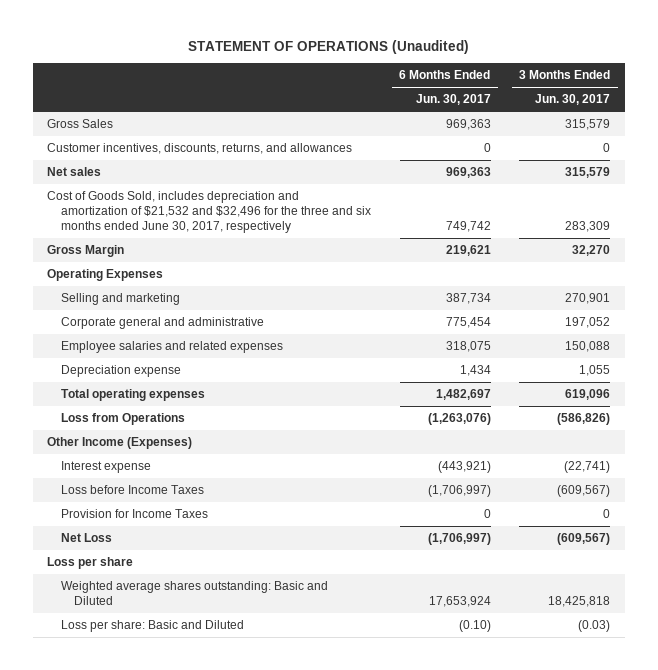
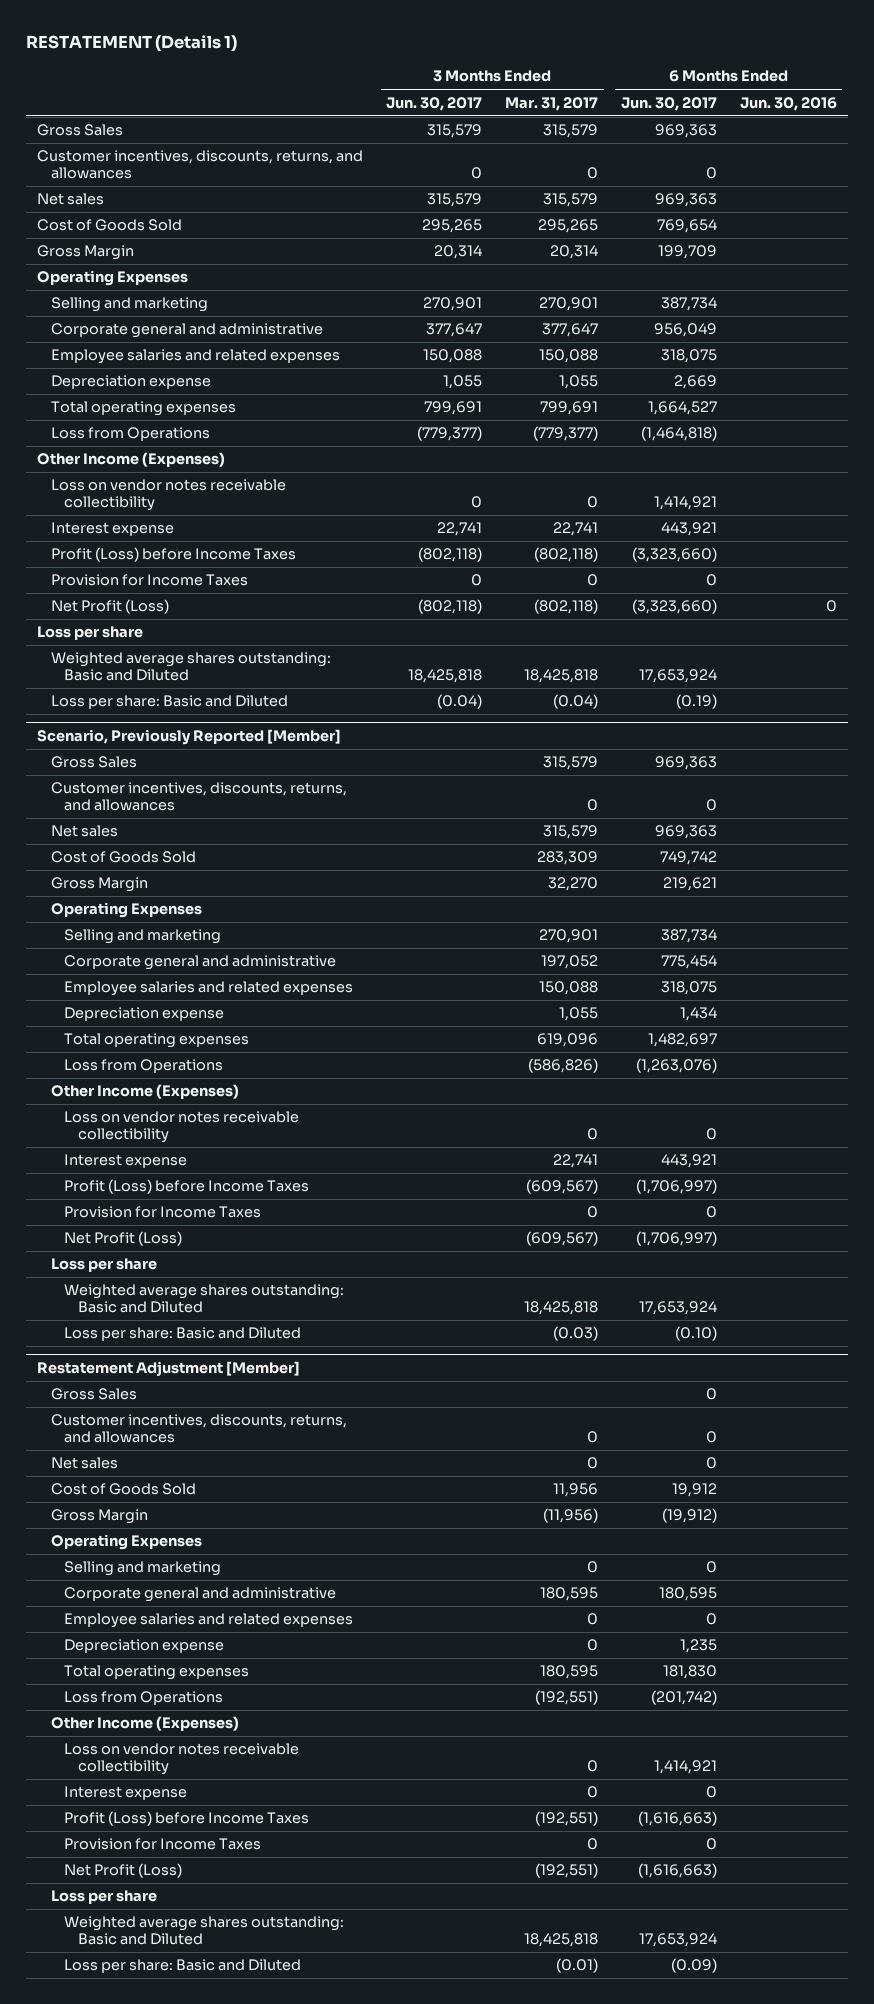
[187,40,469,55] STATEMENT OF OPERATIONS (Unaudited) -> [26,35,238,53] RESTATEMENT (Details 1)
none -> [505,96,599,111] Mar. 31, 2017
none -> [739,96,837,111] Jun. 30, 2016
[47,191,371,233] Cost of Goods Sold, includes depreciation and amortization of $21,532 and $32,496 for the three and six months ended June 30, 2017, respectively -> none
none -> [37,219,183,232] Cost of Goods Sold
[445,245,491,257] 219,621 -> [657,245,717,260] 199,709
[572,245,611,257] 32,270 -> [434,245,483,260] 20,314
[445,317,491,329] 775,454 -> [653,323,717,338] 956,049
[565,317,611,329] 197,052 -> [426,323,483,338] 377,647
[459,365,491,377] 1,434 -> [673,375,717,390] 2,669
[435,389,491,401] 1,482,697 -> [647,401,717,416] 1,664,527
[565,389,611,401] 619,096 -> [424,401,483,416] 799,691
[427,413,491,426] (1,263,076) -> [640,426,717,442] (1,464,818)
[557,413,611,426] (586,826) -> [417,426,483,442] (779,377)
none -> [50,479,286,512] Loss on vendor notes receivable collectibility
[437,461,491,474] (443,921) -> [660,522,717,537] 443,921
[564,461,611,474] (22,741) -> [437,522,483,537] 22,741
[60,485,204,495] Loss before Income Taxes -> [50,547,296,563] Profit (Loss) before Income Taxes
[427,485,491,498] (1,706,997) -> [631,547,717,563] (3,323,660)
[557,485,611,498] (609,567) -> [418,547,483,563] (802,118)
[60,533,112,543] Net Loss -> [50,599,169,615] Net Profit (Loss)
[427,533,491,546] (1,706,997) -> [631,599,717,615] (3,323,660)
[557,533,611,546] (609,567) -> [418,599,483,615] (802,118)
[458,620,491,633] (0.10) -> [675,694,717,710] (0.19)
[578,620,611,633] (0.03) -> [437,694,483,710] (0.04)
none -> [37,728,342,745] Scenario, Previously Reported [Member]
none -> [50,756,137,769] Gross Sales
none -> [50,782,347,812] Customer incentives, discounts, returns, and allowances
none -> [50,825,118,838] Net sales
none -> [50,851,196,864] Cost of Goods Sold
none -> [50,877,148,893] Gross Margin
none -> [50,902,202,919] Operating Expenses
none -> [64,929,222,945] Selling and marketing
none -> [64,955,337,971] Corporate general and administrative
none -> [64,981,354,997] Employee salaries and related expenses
none -> [64,1007,225,1022] Depreciation expense
none -> [64,1033,250,1049] Total operating expenses
none -> [64,1059,224,1074] Loss from Operations
none -> [50,1084,239,1100] Other Income (Expenses)
none -> [64,1111,300,1144] Loss on vendor notes receivable collectibility
none -> [64,1154,188,1169] Interest expense
none -> [64,1179,310,1195] Profit (Loss) before Income Taxes
none -> [64,1206,262,1219] Provision for Income Taxes
none -> [64,1231,183,1247] Net Profit (Loss)
none -> [50,1258,157,1273] Loss per share
none -> [64,1284,345,1314] Weighted average shares outstanding: Basic and Diluted
none -> [64,1327,302,1342] Loss per share: Basic and Diluted
none -> [37,1360,301,1376] Restatement Adjustment [Member]
none -> [50,1388,137,1401] Gross Sales
none -> [50,1414,347,1444] Customer incentives, discounts, returns, and allowances
none -> [50,1457,118,1470] Net sales
none -> [50,1483,196,1496] Cost of Goods Sold
none -> [50,1509,148,1525] Gross Margin
none -> [50,1534,202,1551] Operating Expenses
none -> [64,1561,222,1577] Selling and marketing
none -> [64,1587,337,1603] Corporate general and administrative
none -> [64,1613,354,1629] Employee salaries and related expenses
none -> [64,1639,225,1654] Depreciation expense
none -> [64,1665,250,1681] Total operating expenses
none -> [64,1691,224,1706] Loss from Operations
none -> [50,1716,239,1732] Other Income (Expenses)
none -> [64,1743,300,1776] Loss on vendor notes receivable collectibility
none -> [64,1786,188,1801] Interest expense
none -> [64,1811,310,1827] Profit (Loss) before Income Taxes
none -> [64,1838,262,1851] Provision for Income Taxes
none -> [64,1863,183,1879] Net Profit (Loss)
none -> [50,1890,157,1905] Loss per share
none -> [64,1916,345,1946] Weighted average shares outstanding: Basic and Diluted
none -> [64,1959,302,1974] Loss per share: Basic and Diluted

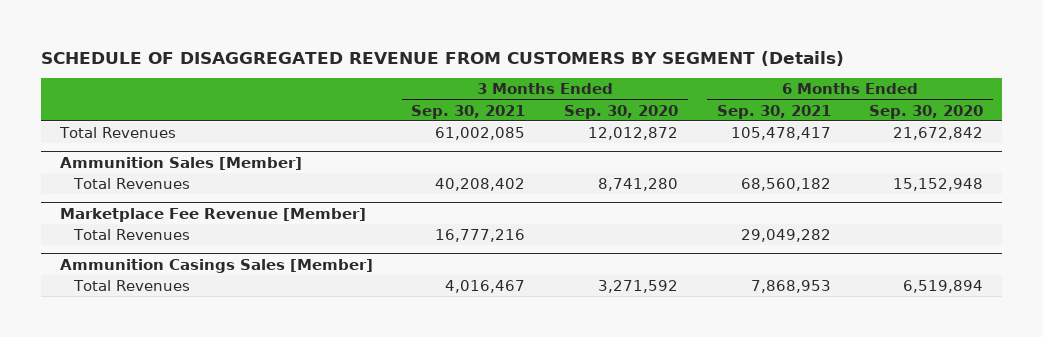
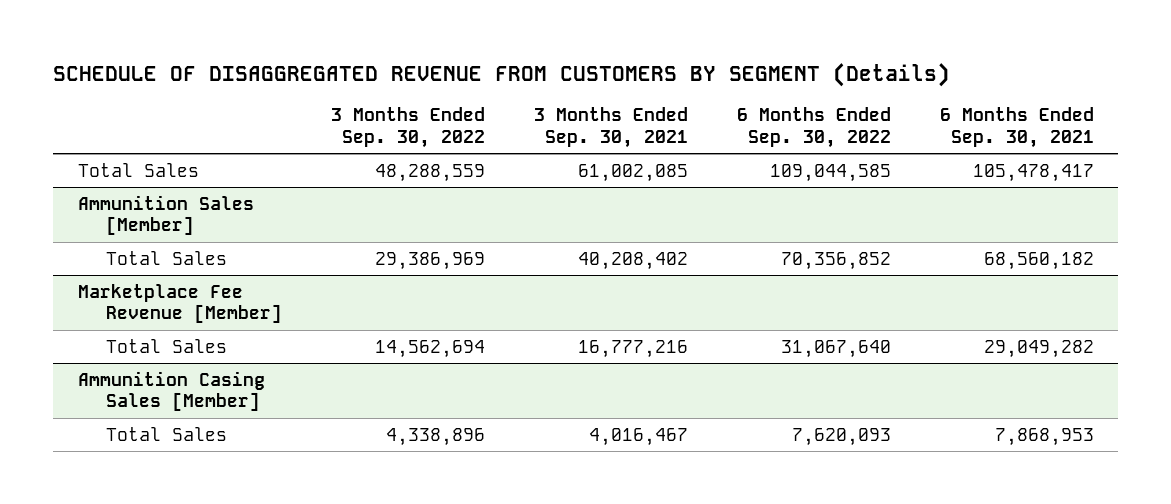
[563,104,678,119] Sep. 30, 2020 -> none
[869,104,984,119] Sep. 30, 2020 -> none
none -> [330,107,485,148] 3 Months Ended Sep. 30, 2022
none -> [736,107,891,148] 6 Months Ended Sep. 30, 2022
[58,126,176,138] Total Revenues -> [77,162,199,177] Total Sales
[72,177,190,189] Total Revenues -> [105,250,227,265] Total Sales
[72,228,190,240] Total Revenues -> [105,338,227,353] Total Sales
[59,258,373,273] Ammunition Casings Sales [Member] -> [77,370,265,412] Ammunition Casing Sales [Member]
[72,279,190,291] Total Revenues -> [105,426,227,441] Total Sales

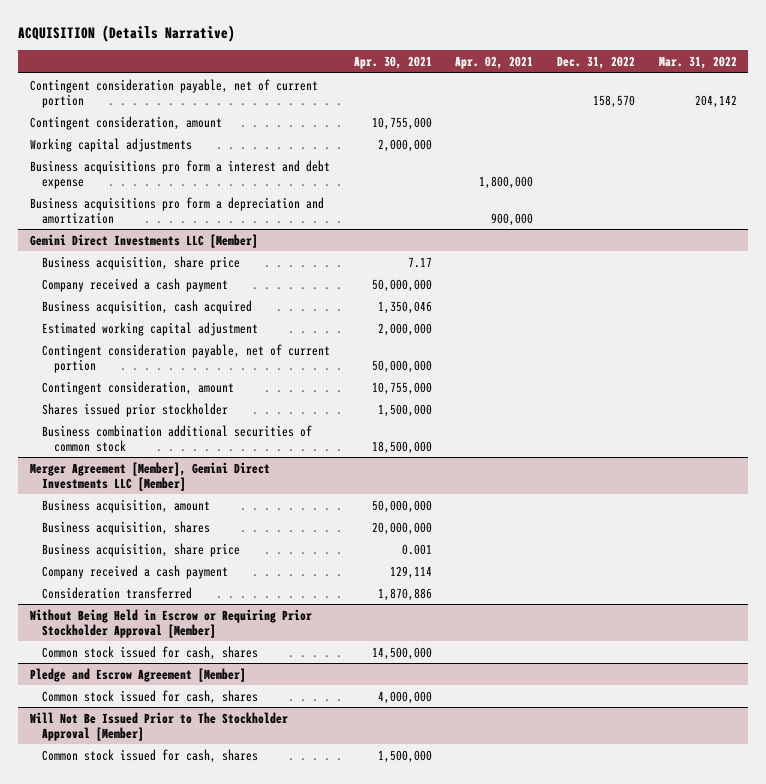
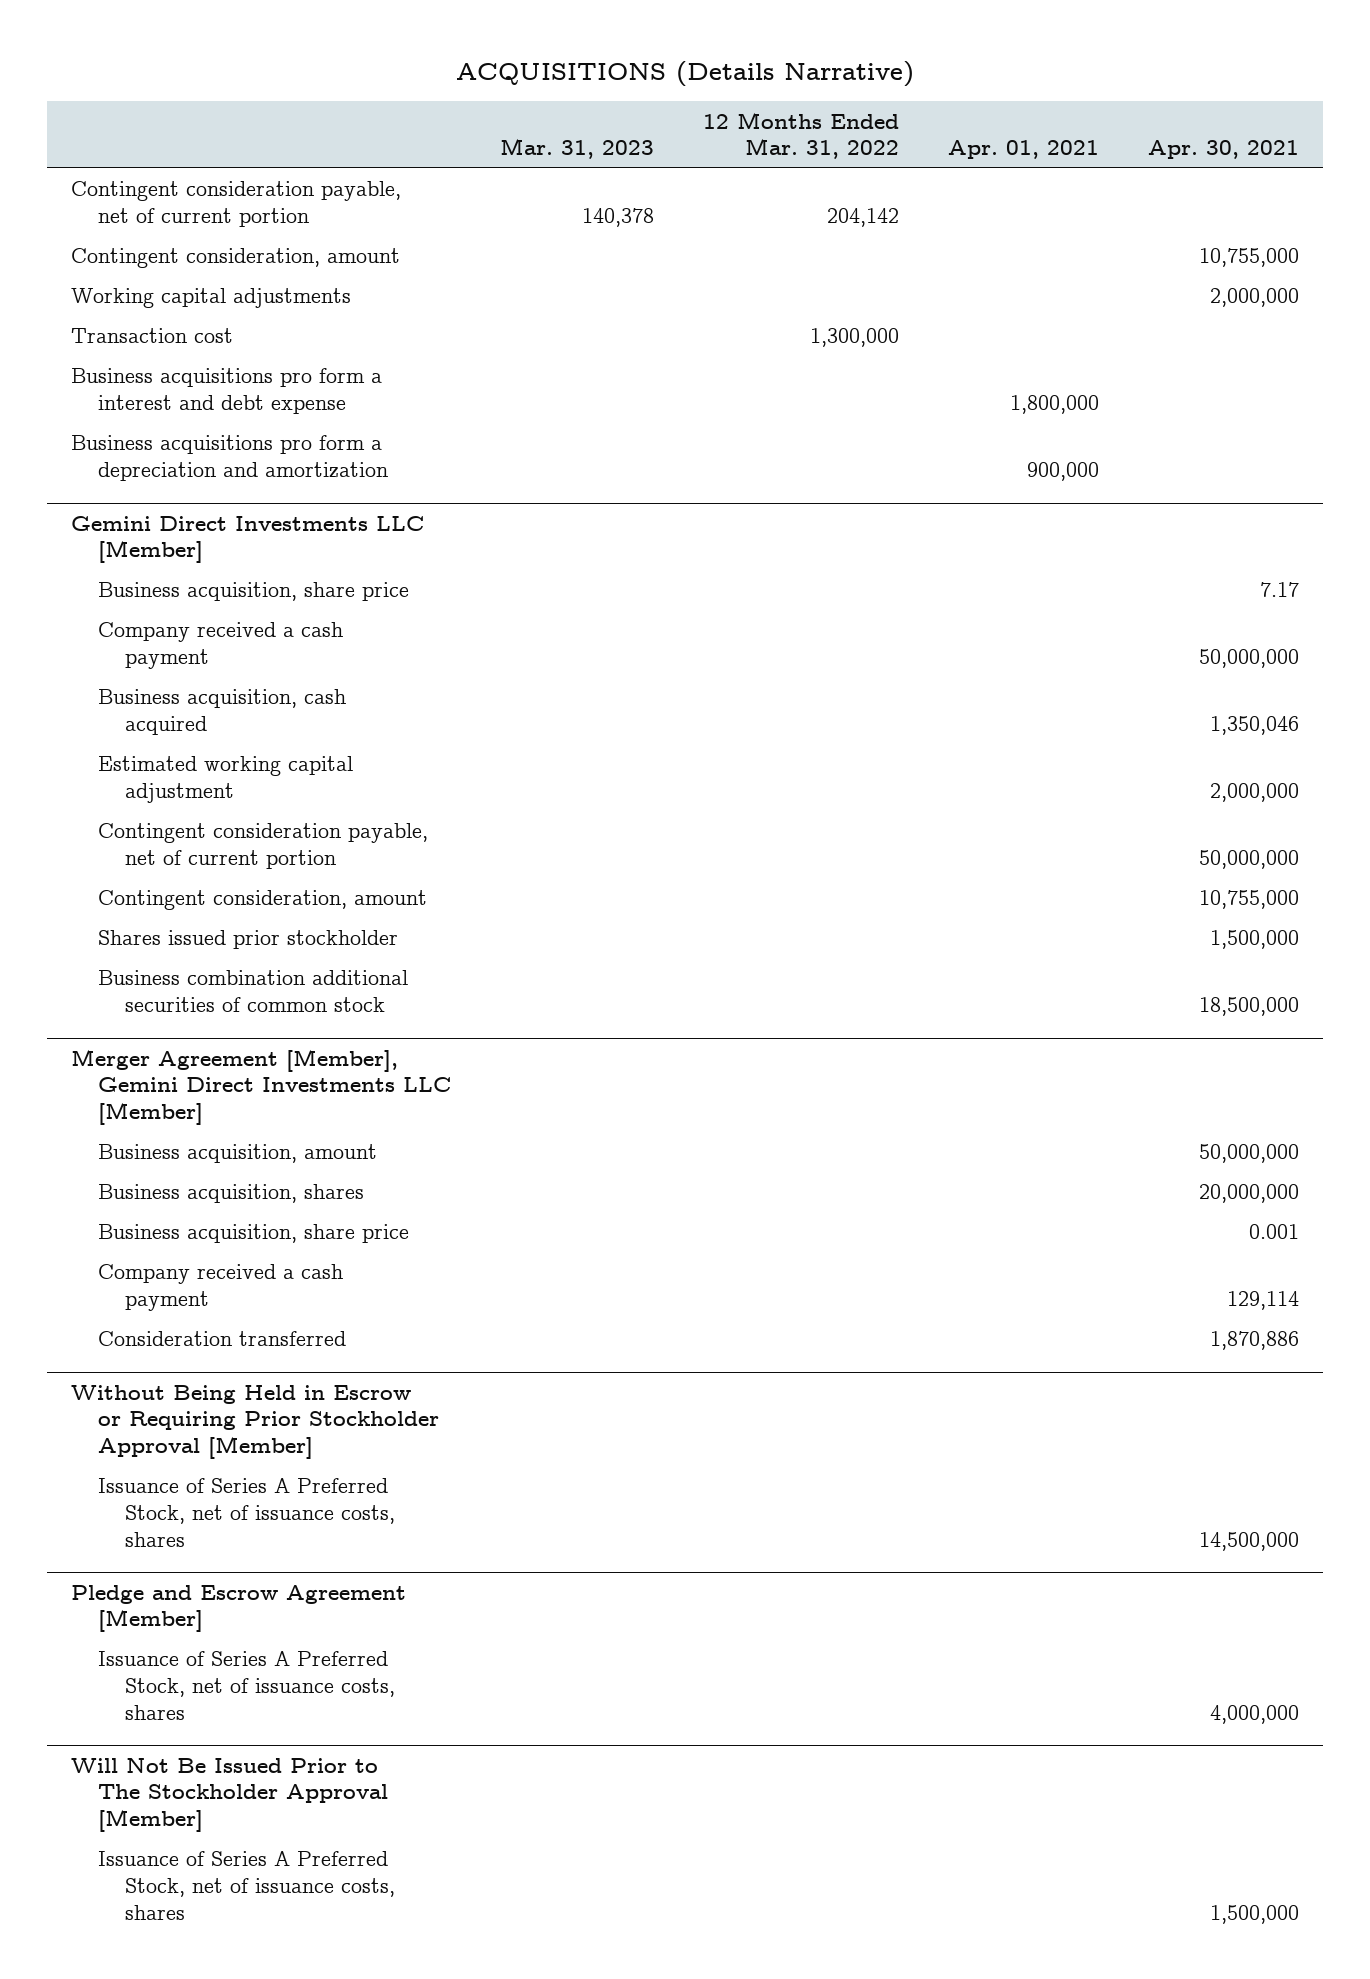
[17,24,235,42] ACQUISITION (Details Narrative) -> [456,61,915,88] ACQUISITIONS (Details Narrative)
[455,56,534,70] Apr. 02, 2021 -> none
[556,56,635,70] Dec. 31, 2022 -> none
[658,56,737,70] Mar. 31, 2022 -> none
none -> [499,138,654,160] Mar. 31, 2023
none -> [702,111,899,160] 12 Months Ended Mar. 31, 2022
none -> [947,140,1099,160] Apr. 01, 2021
none -> [71,328,234,344] Transaction cost
[41,645,258,660] Common stock issued for cash, shares -> [98,1478,395,1547] Issuance of Series A Preferred Stock, net of issuance costs, shares
[41,689,258,704] Common stock issued for cash, shares -> [98,1651,395,1720] Issuance of Series A Preferred Stock, net of issuance costs, shares
[41,748,258,763] Common stock issued for cash, shares -> [98,1851,395,1920] Issuance of Series A Preferred Stock, net of issuance costs, shares

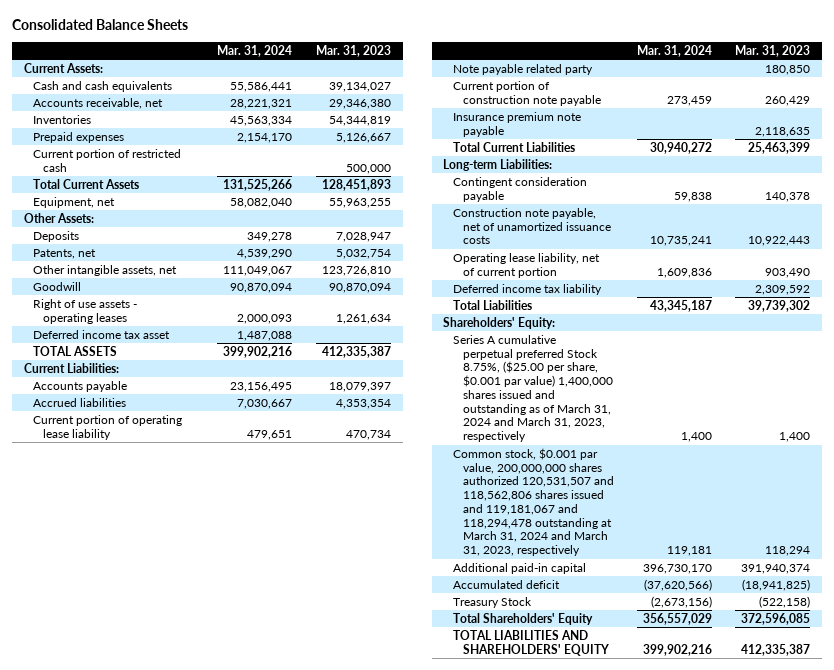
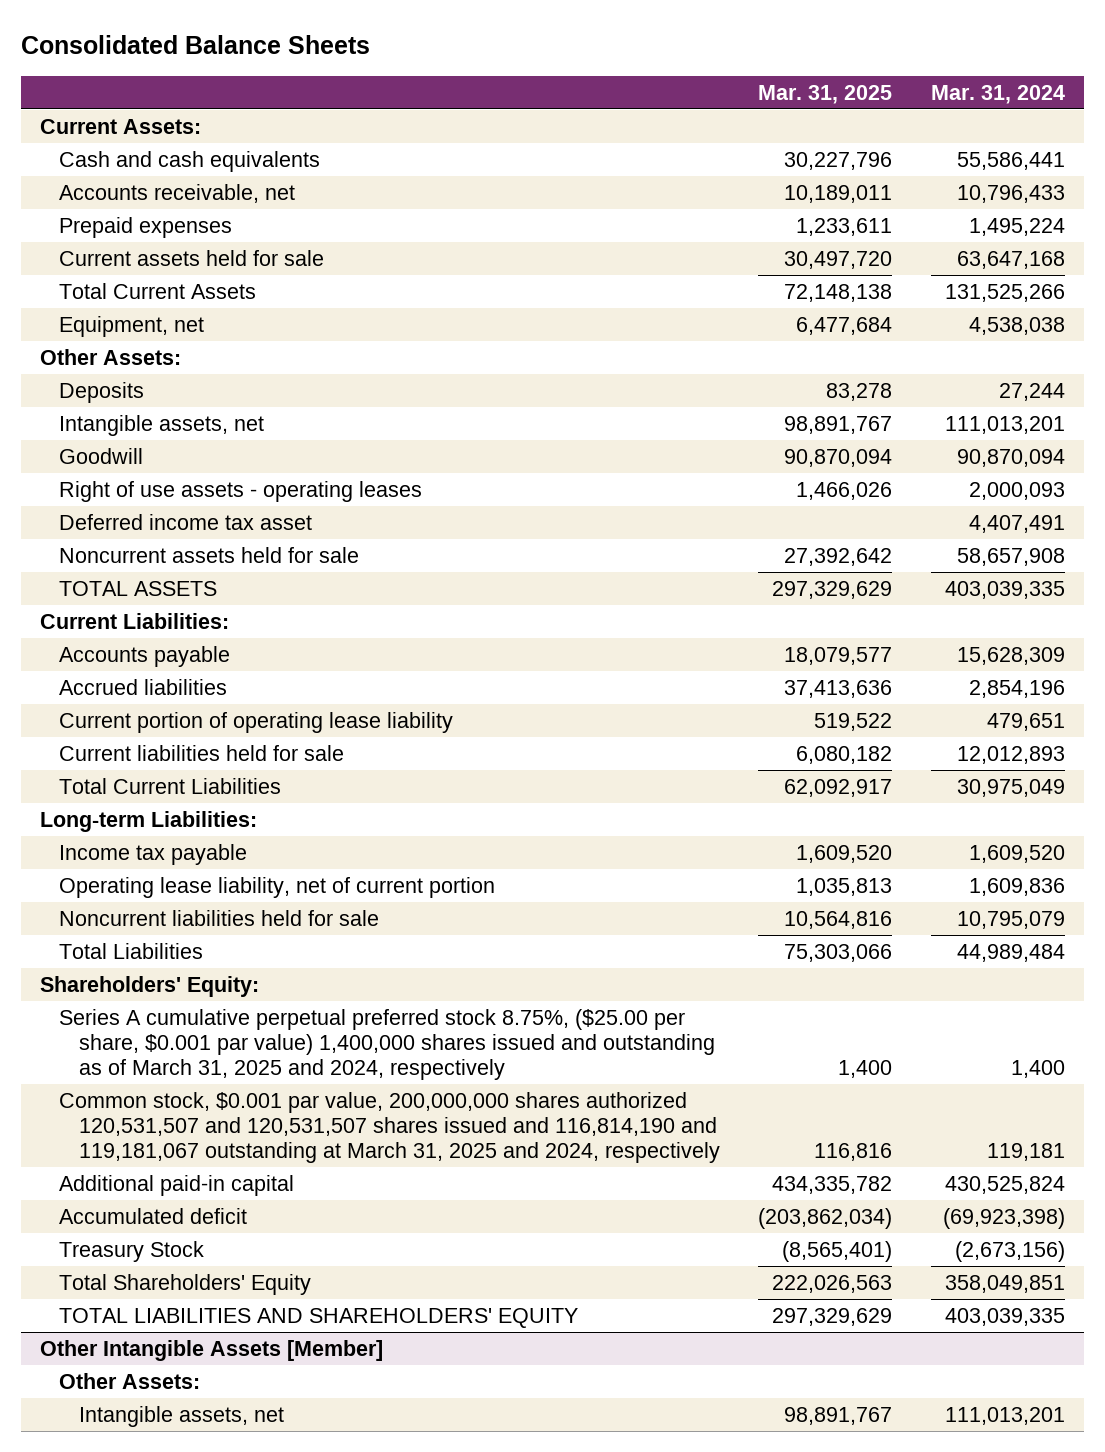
[315,44,391,57] Mar. 31, 2023 -> none
none -> [758,84,893,104] Mar. 31, 2025
[33,114,92,124] Inventories -> none
[33,148,182,172] Current portion of restricted cash -> none
[230,98,293,109] 28,221,321 -> [956,184,1065,203] 10,796,433
[237,132,293,143] 2,154,170 -> [968,217,1065,236] 1,495,224
none -> [59,249,325,266] Current assets held for sale
[230,197,293,208] 58,082,040 -> [968,316,1065,335] 4,538,038
[33,248,97,259] Patents, net -> none
[247,231,293,242] 349,278 -> [998,382,1065,401] 27,244
[33,264,178,276] Other intangible assets, net -> [59,414,265,436] Intangible assets, net
[223,265,293,276] 111,049,067 -> [944,415,1065,434] 111,013,201
[237,330,293,341] 1,487,088 -> [968,514,1065,533] 4,407,491
none -> [59,546,360,563] Noncurrent assets held for sale
[223,345,293,358] 399,902,216 -> [944,580,1065,599] 403,039,335
[230,381,293,392] 23,156,495 -> [956,646,1065,665] 15,628,309
[237,398,293,409] 7,030,667 -> [968,679,1065,698] 2,854,196
[452,63,593,75] Note payable related party -> none
[452,80,601,106] Current portion of construction note payable -> none
[452,111,581,137] Insurance premium note payable -> none
none -> [59,744,345,761] Current liabilities held for sale
[649,141,712,154] 30,940,272 -> [956,778,1065,797] 30,975,049
[452,176,587,202] Contingent consideration payable -> none
[452,207,611,245] Construction note payable, net of unamortized issuance costs -> none
none -> [59,843,248,865] Income tax payable
[452,283,602,295] Deferred income tax liability -> none
none -> [59,909,380,926] Noncurrent liabilities held for sale
[649,299,712,312] 43,345,187 -> [956,943,1065,962] 44,989,484
[452,334,613,442] Series A cumulative perpetual preferred Stock 8.75%, ($25.00 per share, $0.001 par value) 1,400,000 shares issued and outstanding as of March 31, 2024 and March 31, 2023, respectively -> [59,1008,715,1081] Series A cumulative perpetual preferred stock 8.75%, ($25.00 per share, $0.001 par value) 1,400,000 shares issued and outstanding as of March 31, 2025 and 2024, respectively
[452,447,614,556] Common stock, $0.001 par value, 200,000,000 shares authorized 120,531,507 and 118,562,806 shares issued and 119,181,067 and 118,294,478 outstanding at March 31, 2024 and March 31, 2023, respectively -> [59,1091,720,1164] Common stock, $0.001 par value, 200,000,000 shares authorized 120,531,507 and 120,531,507 shares issued and 116,814,190 and 119,181,067 outstanding at March 31, 2025 and 2024, respectively
[642,563,712,574] 396,730,170 -> [944,1175,1065,1194] 430,525,824
[643,578,712,591] (37,620,566) -> [942,1207,1065,1229] (69,923,398)
[642,612,712,625] 356,557,029 -> [944,1274,1065,1293] 358,049,851
[642,643,712,656] 399,902,216 -> [944,1307,1065,1326] 403,039,335
none -> [40,1339,384,1361] Other Intangible Assets [Member]
none -> [59,1372,201,1389] Other Assets:
none -> [78,1405,284,1427] Intangible assets, net

